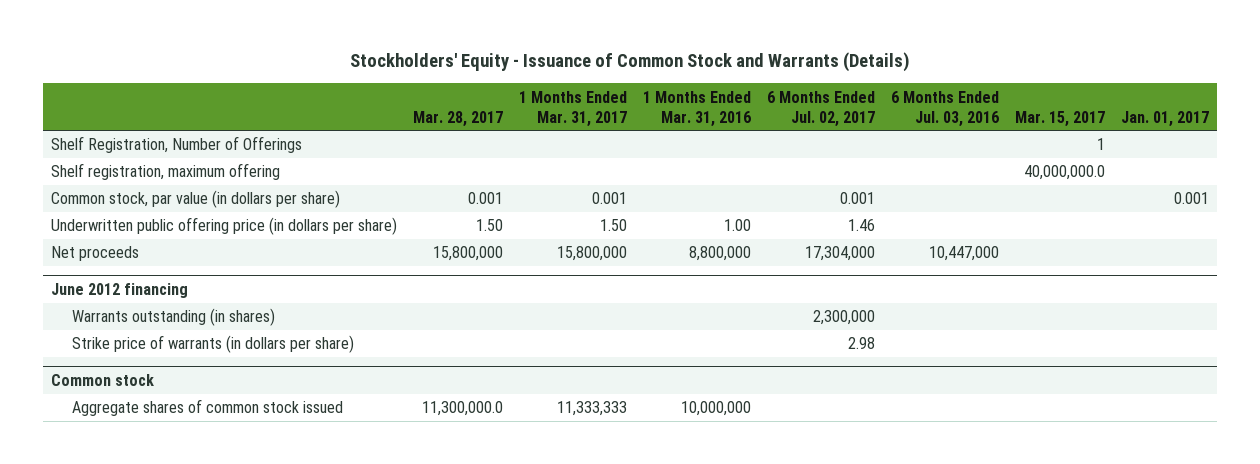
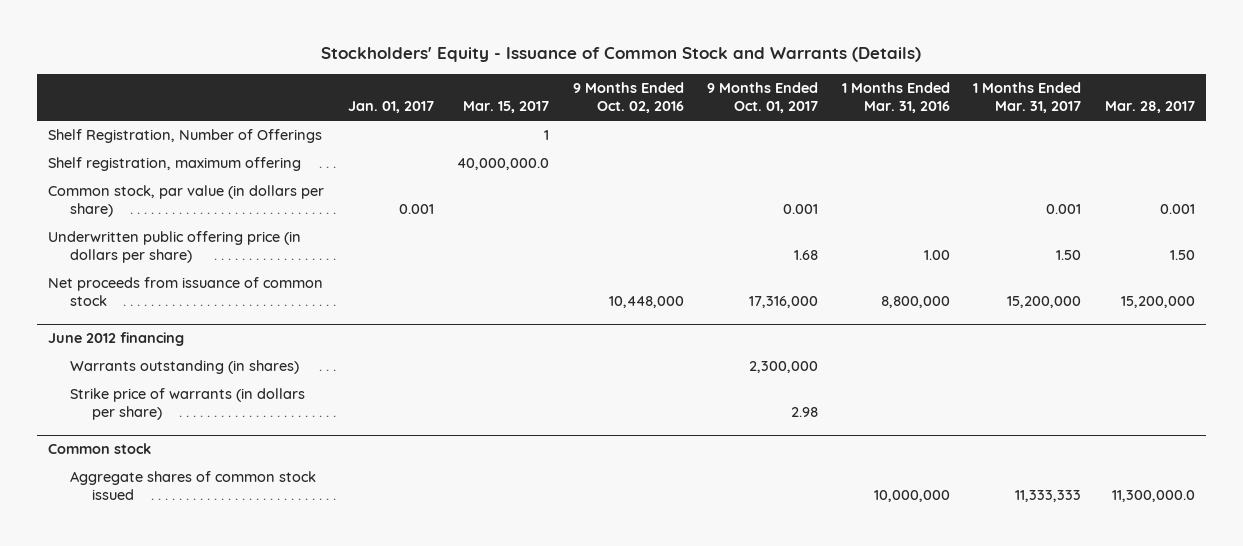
[766,90,875,127] 6 Months Ended Jul. 02, 2017 -> none
[890,90,999,127] 6 Months Ended Jul. 03, 2016 -> none
none -> [572,82,684,114] 9 Months Ended Oct. 02, 2016
none -> [707,82,819,114] 9 Months Ended Oct. 01, 2017
[50,246,139,262] Net proceeds -> [48,277,324,307] Net proceeds from issuance of common stock
[432,246,503,262] 15,800,000 -> [1120,296,1195,309] 15,200,000
[556,246,627,262] 15,800,000 -> [1007,296,1082,309] 15,200,000

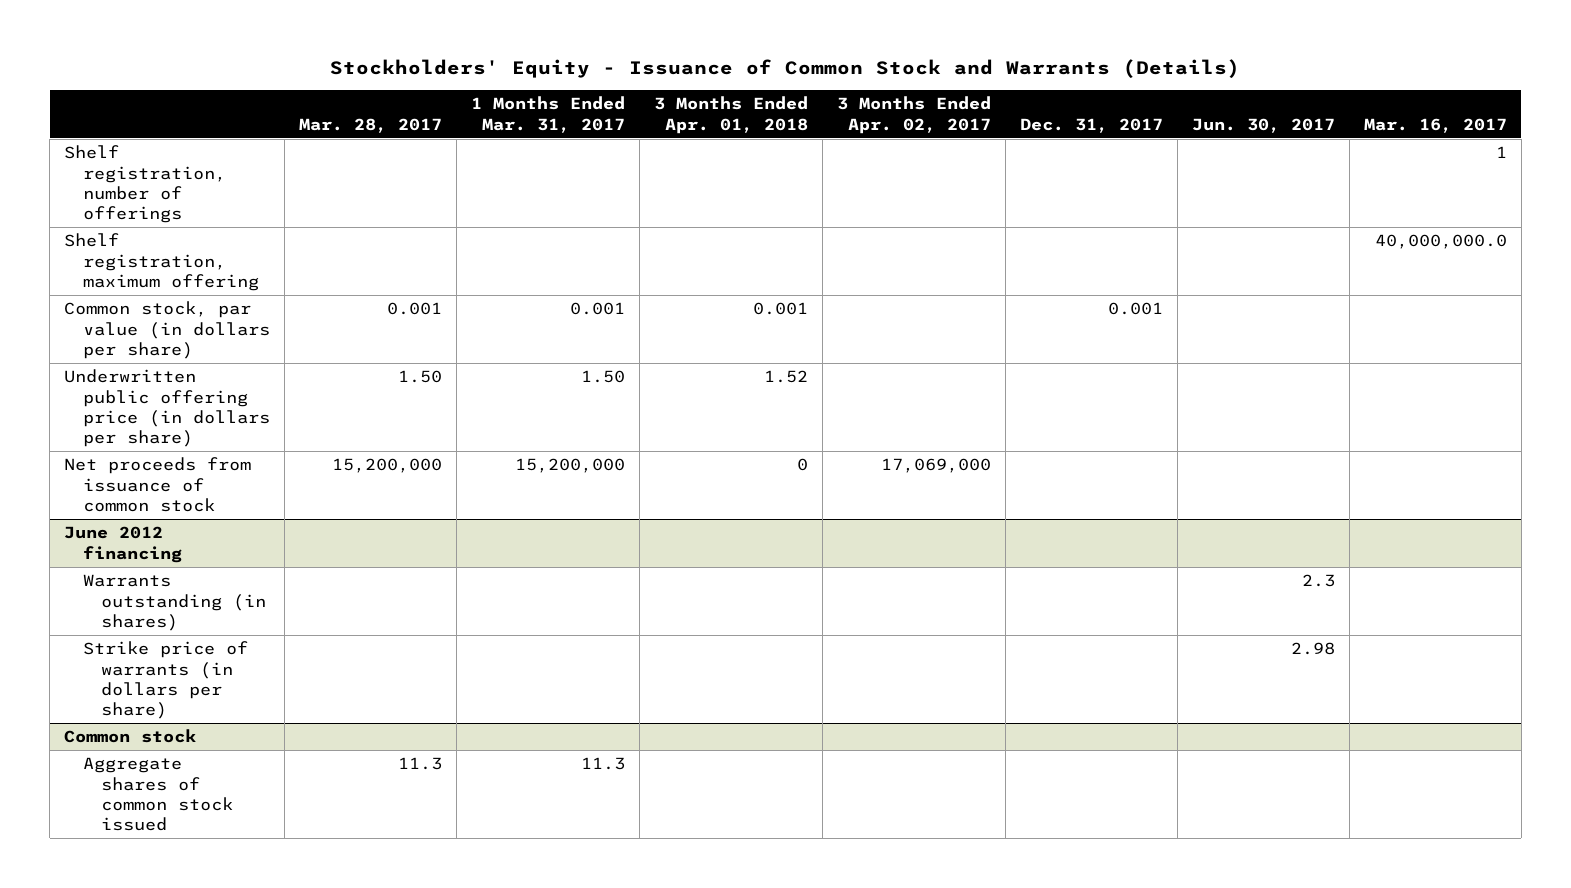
[347,101,434,114] Jan. 01, 2017 -> none
[463,101,550,114] Mar. 15, 2017 -> none
[572,82,684,114] 9 Months Ended Oct. 02, 2016 -> none
[707,82,819,114] 9 Months Ended Oct. 01, 2017 -> none
[841,82,950,114] 1 Months Ended Mar. 31, 2016 -> none
none -> [653,96,808,134] 3 Months Ended Apr. 01, 2018
none -> [836,96,991,134] 3 Months Ended Apr. 02, 2017
none -> [1019,117,1163,133] Dec. 31, 2017
none -> [1191,117,1335,133] Jun. 30, 2017
none -> [1363,117,1507,133] Mar. 16, 2017
[48,129,323,144] Shelf Registration, Number of Offerings -> [64,145,226,224] Shelf registration, number of offerings
[1015,490,1082,503] 11,333,333 -> [580,757,625,771] 11.3
[1111,490,1195,503] 11,300,000.0 -> [397,757,442,771] 11.3

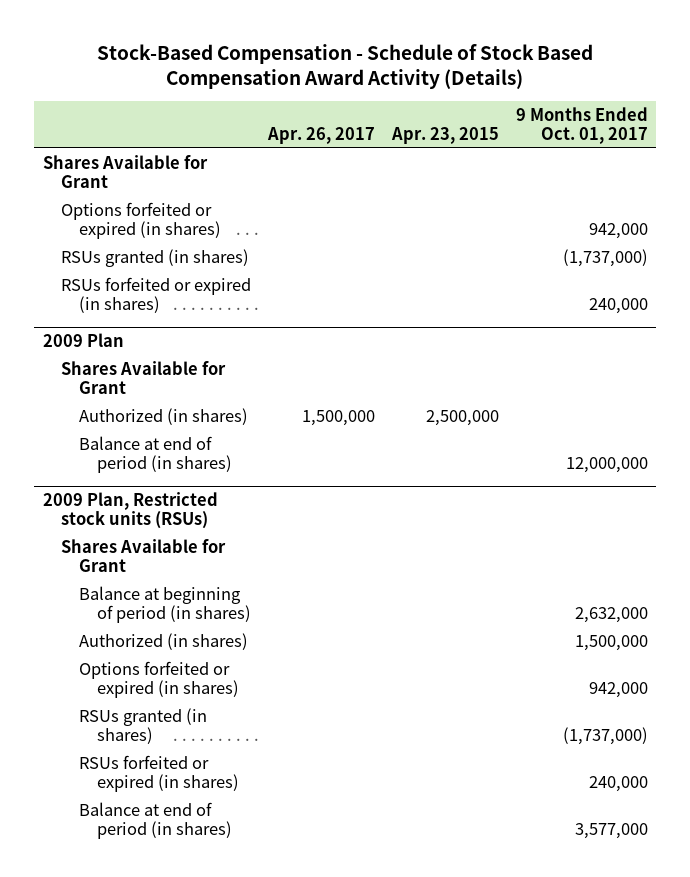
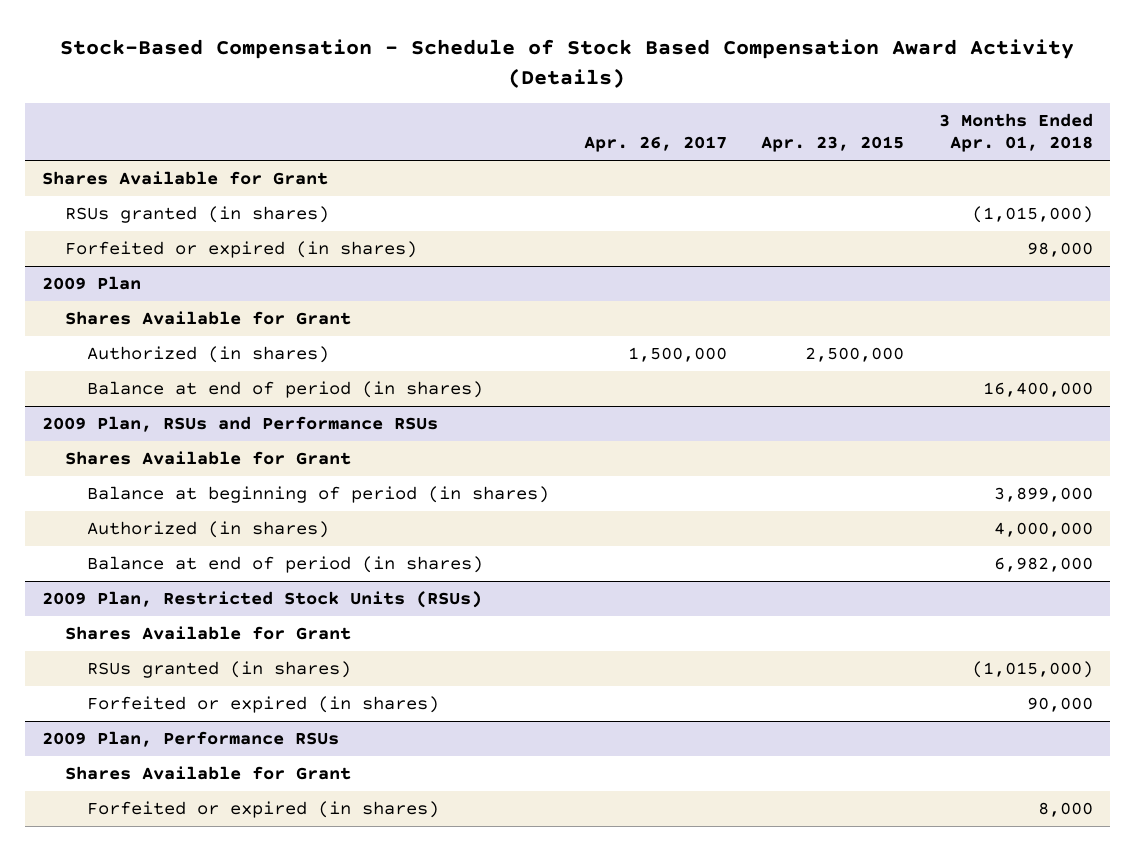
[515,107,648,145] 9 Months Ended Oct. 01, 2017 -> none
none -> [938,112,1093,153] 3 Months Ended Apr. 01, 2018
[60,201,221,239] Options forfeited or expired (in shares) -> none
[60,276,251,313] RSUs forfeited or expired (in shares) -> [64,241,417,259] Forfeited or expired (in shares)
none -> [41,416,438,433] 2009 Plan, RSUs and Performance RSUs
none -> [64,451,351,466] Shares Available for Grant
none -> [87,486,550,504] Balance at beginning of period (in shares)
none -> [87,521,330,539] Authorized (in shares)
none -> [87,556,484,574] Balance at end of period (in shares)
[42,492,218,530] 2009 Plan, Restricted stock units (RSUs) -> [41,591,482,609] 2009 Plan, Restricted Stock Units (RSUs)
[78,585,251,623] Balance at beginning of period (in shares) -> none
[78,632,248,650] Authorized (in shares) -> none
[78,660,239,698] Options forfeited or expired (in shares) -> none
[78,801,232,839] Balance at end of period (in shares) -> none
[78,754,239,792] RSUs forfeited or expired (in shares) -> [87,696,440,714] Forfeited or expired (in shares)
none -> [41,731,339,748] 2009 Plan, Performance RSUs
none -> [64,766,351,781] Shares Available for Grant
none -> [87,801,440,819] Forfeited or expired (in shares)

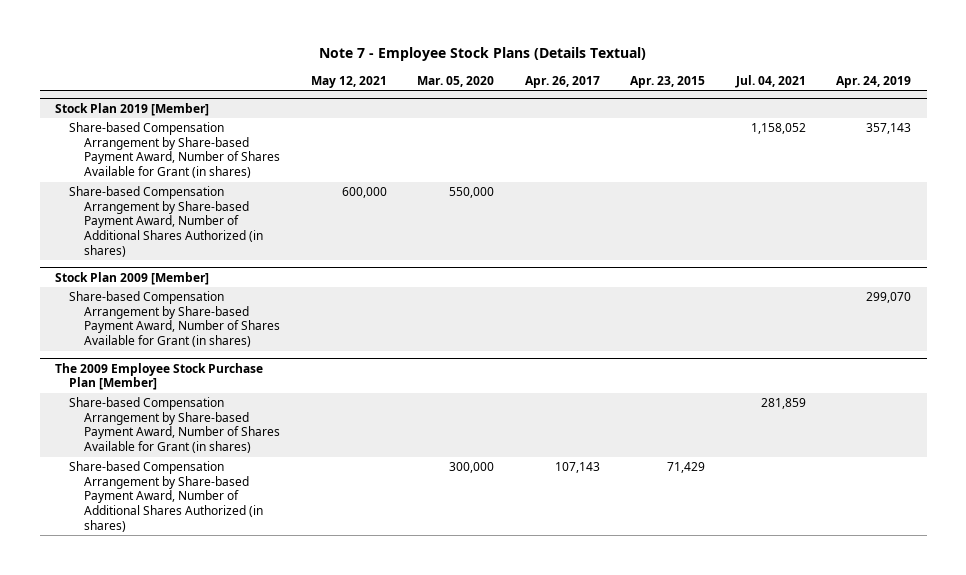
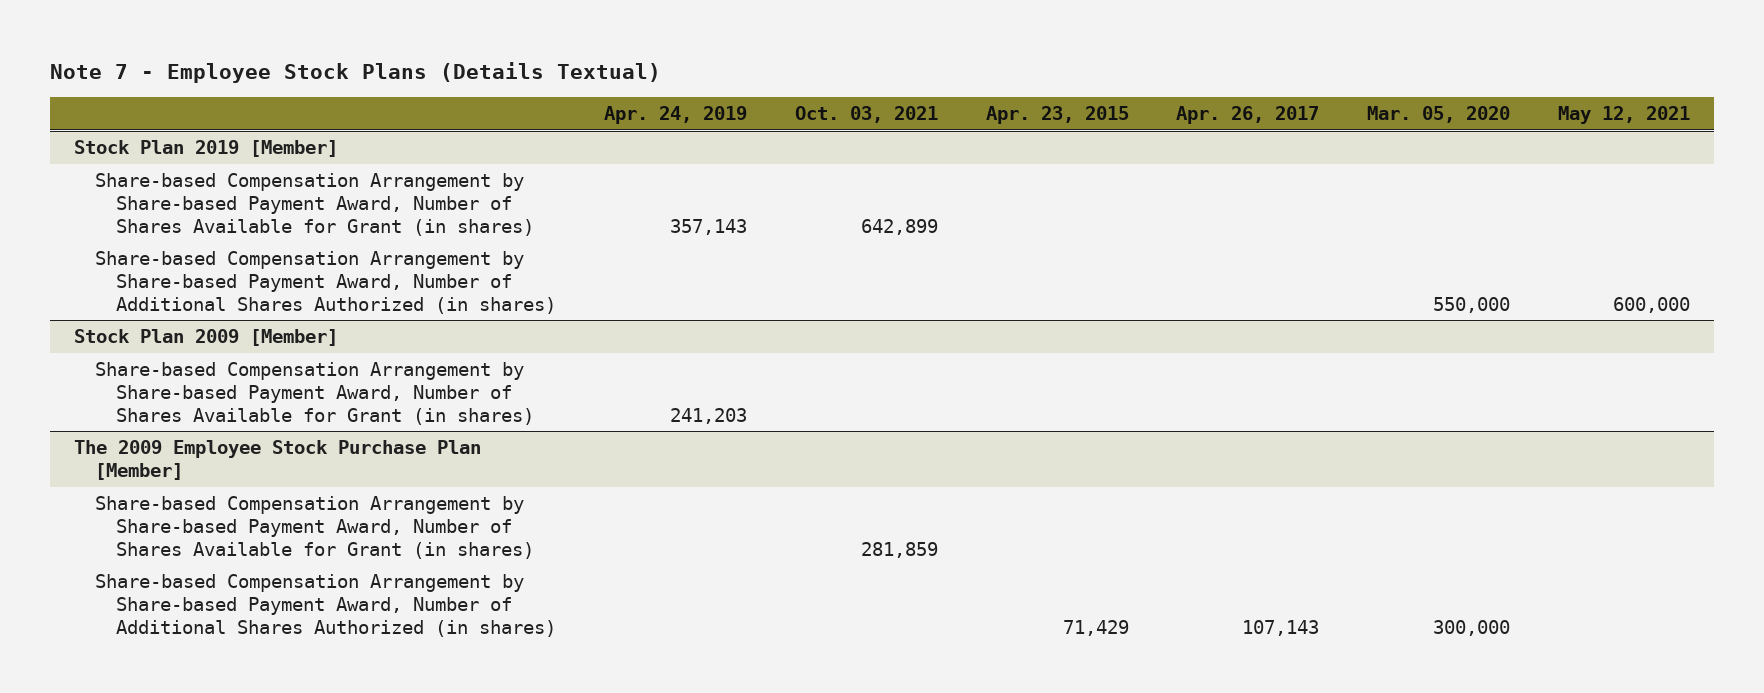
[734,74,806,88] Jul. 04, 2021 -> none
none -> [794,106,938,124] Oct. 03, 2021
[866,292,912,304] 299,070 -> [670,407,748,424] 241,203

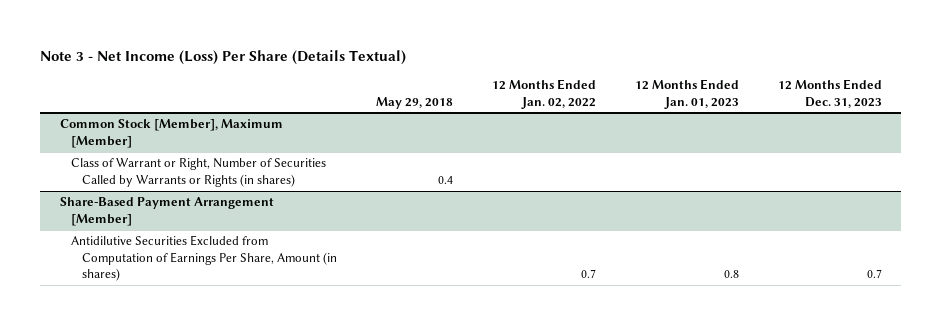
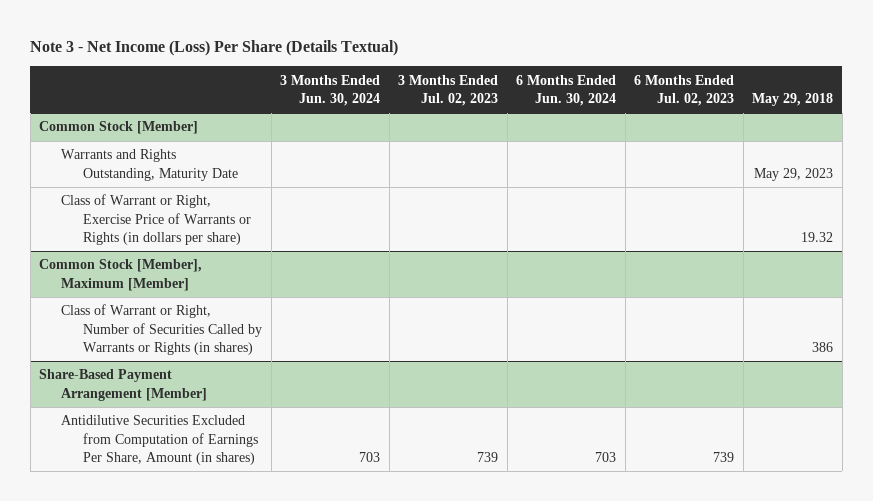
[491,79,596,109] 12 Months Ended Jan. 02, 2022 -> none
[634,79,739,109] 12 Months Ended Jan. 01, 2023 -> none
[777,79,882,108] 12 Months Ended Dec. 31, 2023 -> none
none -> [280,74,381,106] 3 Months Ended Jun. 30, 2024
none -> [398,74,499,106] 3 Months Ended Jul. 02, 2023
none -> [516,74,617,106] 6 Months Ended Jun. 30, 2024
none -> [634,74,735,106] 6 Months Ended Jul. 02, 2023
none -> [39,121,199,135] Common Stock [Member]
none -> [61,149,239,181] Warrants and Rights Outstanding, Maturity Date
none -> [61,194,252,245] Class of Warrant or Right, Exercise Price of Warrants or Rights (in dollars per share)
[437,175,453,184] 0.4 -> [812,341,834,352] 386

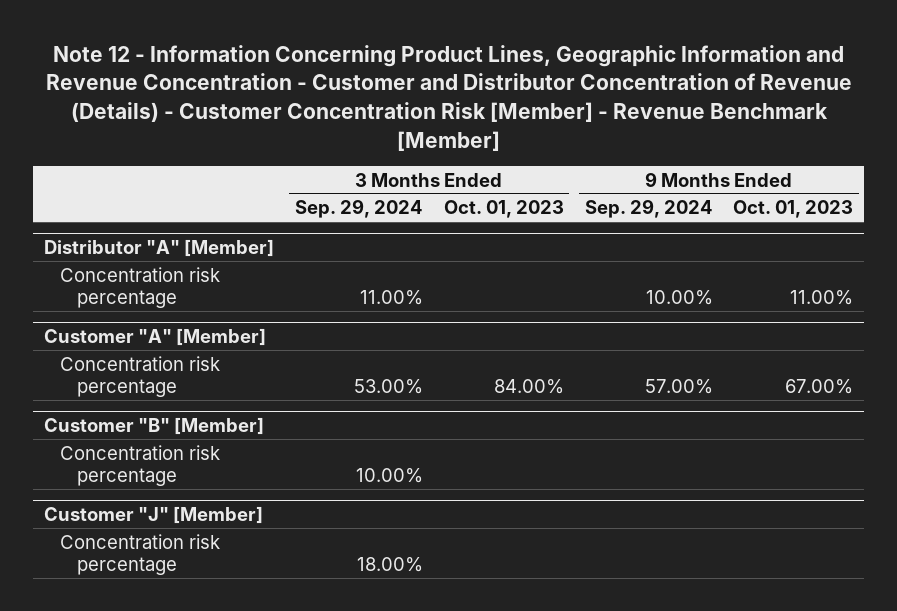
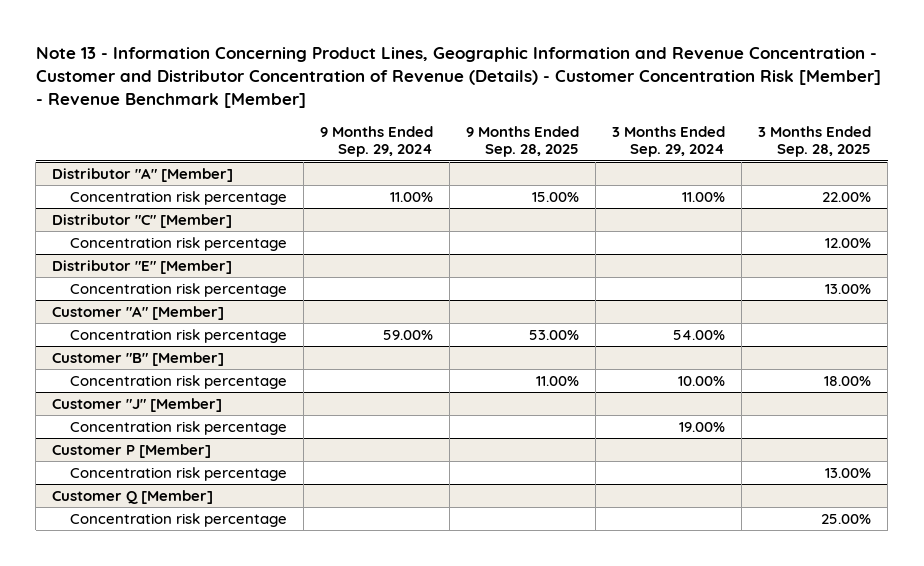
[45,44,852,151] Note 12 - Information Concerning Product Lines, Geographic Information and Revenue Concentration - Customer and Distributor Concentration of Revenue (Details) - Customer Concentration Risk [Member] - Revenue Benchmark [Member] -> [35,46,881,109] Note 13 - Information Concerning Product Lines, Geographic Information and Revenue Concentration - Customer and Distributor Concentration of Revenue (Details) - Customer Concentration Risk [Member] - Revenue Benchmark [Member]
[443,200,564,219] Oct. 01, 2023 -> none
[733,200,854,219] Oct. 01, 2023 -> none
none -> [466,125,580,158] 9 Months Ended Sep. 28, 2025
none -> [758,125,872,158] 3 Months Ended Sep. 28, 2025
[645,290,713,306] 10.00% -> [389,191,433,202] 11.00%
none -> [52,213,233,228] Distributor "C" [Member]
none -> [69,236,287,251] Concentration risk percentage
none -> [52,259,233,274] Distributor "E" [Member]
none -> [69,282,287,297] Concentration risk percentage
[353,379,423,395] 53.00% -> [673,329,726,340] 54.00%
[644,379,713,395] 57.00% -> [382,329,433,340] 59.00%
[356,557,423,573] 18.00% -> [679,421,726,432] 19.00%
none -> [52,443,212,458] Customer P [Member]
none -> [69,466,287,481] Concentration risk percentage
none -> [52,489,214,504] Customer Q [Member]
none -> [69,512,287,527] Concentration risk percentage

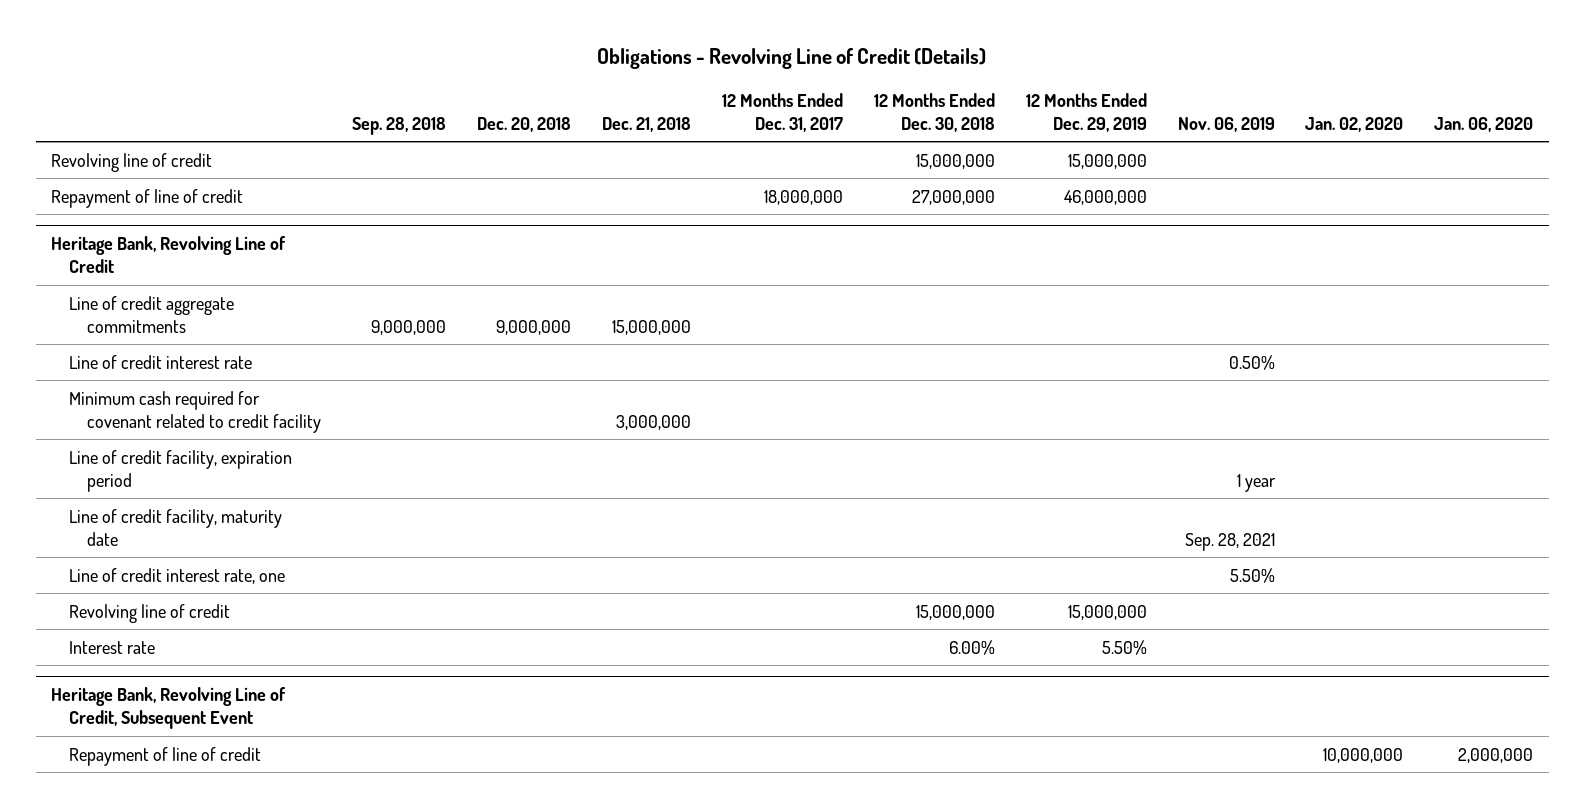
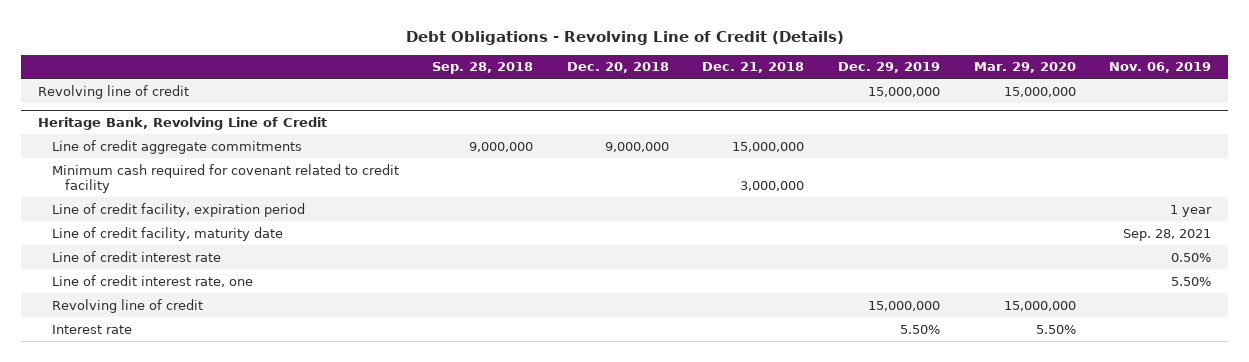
[597,47,987,69] Obligations - Revolving Line of Credit (Details) -> [405,30,844,45] Debt Obligations - Revolving Line of Credit (Details)
[721,92,843,132] 12 Months Ended Dec. 31, 2017 -> none
[873,92,995,132] 12 Months Ended Dec. 30, 2018 -> none
[1025,92,1147,132] 12 Months Ended Dec. 29, 2019 -> none
[1305,116,1404,132] Jan. 02, 2020 -> none
[1434,116,1534,132] Jan. 06, 2020 -> none
none -> [838,62,941,74] Dec. 29, 2019
none -> [973,62,1076,74] Mar. 29, 2020
[50,188,243,208] Repayment of line of credit -> none
[68,354,252,369] Line of credit interest rate -> [51,250,221,262] Line of credit interest rate
[50,687,286,730] Heritage Bank, Revolving Line of Credit, Subsequent Event -> none
[68,746,261,766] Repayment of line of credit -> none

